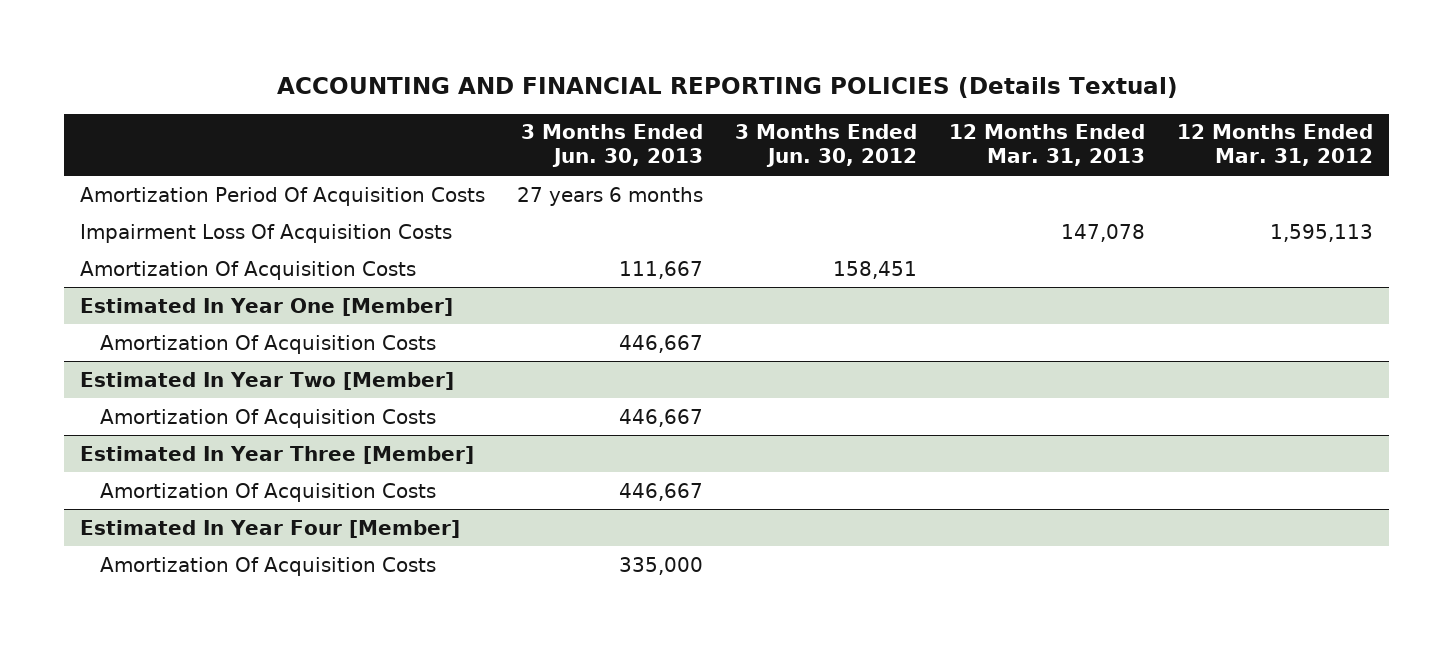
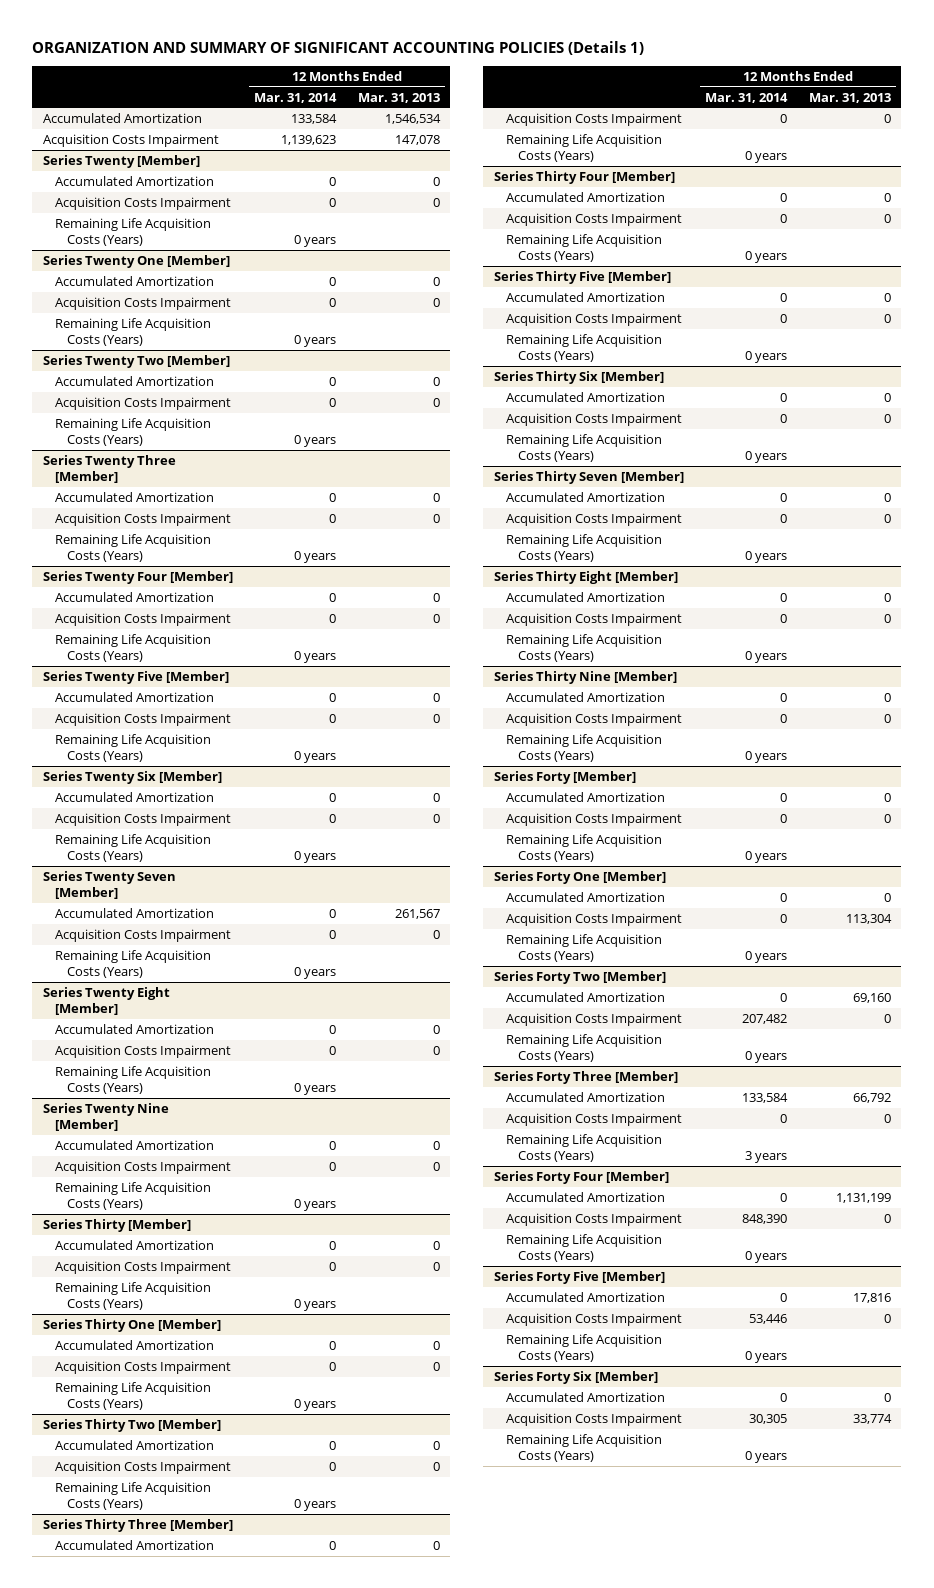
[276,77,1178,99] ACCOUNTING AND FINANCIAL REPORTING POLICIES (Details Textual) -> [32,40,645,55] ORGANIZATION AND SUMMARY OF SIGNIFICANT ACCOUNTING POLICIES (Details 1)
[521,124,704,168] 3 Months Ended Jun. 30, 2013 -> none
[735,124,918,168] 3 Months Ended Jun. 30, 2012 -> none
[1176,124,1373,167] 12 Months Ended Mar. 31, 2012 -> none
none -> [254,92,338,103] Mar. 31, 2014
[80,186,486,206] Amortization Period Of Acquisition Costs -> none
[80,260,417,280] Amortization Of Acquisition Costs -> none
[80,297,454,316] Estimated In Year One [Member] -> none
[99,334,436,354] Amortization Of Acquisition Costs -> none
[80,371,455,390] Estimated In Year Two [Member] -> none
[99,408,436,428] Amortization Of Acquisition Costs -> none
[80,445,475,464] Estimated In Year Three [Member] -> none
[99,482,436,502] Amortization Of Acquisition Costs -> none
[80,519,461,538] Estimated In Year Four [Member] -> none
[99,556,436,576] Amortization Of Acquisition Costs -> none
none -> [42,113,202,124] Accumulated Amortization
[80,223,453,243] Impairment Loss Of Acquisition Costs -> [42,134,219,148] Acquisition Costs Impairment
none -> [42,155,200,169] Series Twenty [Member]
none -> [54,176,214,187] Accumulated Amortization
none -> [54,197,231,211] Acquisition Costs Impairment
none -> [54,218,211,247] Remaining Life Acquisition Costs (Years)
none -> [42,255,230,269] Series Twenty One [Member]
none -> [54,276,214,287] Accumulated Amortization
none -> [54,297,231,311] Acquisition Costs Impairment
none -> [54,318,211,347] Remaining Life Acquisition Costs (Years)
none -> [42,355,230,369] Series Twenty Two [Member]
none -> [54,376,214,387] Accumulated Amortization
none -> [54,397,231,411] Acquisition Costs Impairment
none -> [54,418,211,447] Remaining Life Acquisition Costs (Years)
none -> [42,455,176,484] Series Twenty Three [Member]
none -> [54,492,214,503] Accumulated Amortization
none -> [54,513,231,527] Acquisition Costs Impairment
none -> [54,534,211,563] Remaining Life Acquisition Costs (Years)
none -> [42,571,233,585] Series Twenty Four [Member]
none -> [54,592,214,603] Accumulated Amortization
none -> [54,613,231,627] Acquisition Costs Impairment
none -> [54,634,211,663] Remaining Life Acquisition Costs (Years)
none -> [42,671,229,685] Series Twenty Five [Member]
none -> [54,692,214,703] Accumulated Amortization
none -> [54,713,231,727] Acquisition Costs Impairment
none -> [54,734,211,763] Remaining Life Acquisition Costs (Years)
none -> [42,771,222,785] Series Twenty Six [Member]
none -> [54,792,214,803] Accumulated Amortization
none -> [54,813,231,827] Acquisition Costs Impairment
none -> [54,834,211,863] Remaining Life Acquisition Costs (Years)
none -> [42,871,176,900] Series Twenty Seven [Member]
none -> [54,908,214,919] Accumulated Amortization
none -> [54,929,231,943] Acquisition Costs Impairment
none -> [54,950,211,979] Remaining Life Acquisition Costs (Years)
none -> [42,987,170,1016] Series Twenty Eight [Member]
none -> [54,1024,214,1035] Accumulated Amortization
none -> [54,1045,231,1059] Acquisition Costs Impairment
none -> [54,1066,211,1095] Remaining Life Acquisition Costs (Years)
none -> [42,1103,169,1132] Series Twenty Nine [Member]
none -> [54,1140,214,1151] Accumulated Amortization
none -> [54,1161,231,1175] Acquisition Costs Impairment
none -> [54,1182,211,1211] Remaining Life Acquisition Costs (Years)
none -> [42,1219,191,1233] Series Thirty [Member]
none -> [54,1240,214,1251] Accumulated Amortization
none -> [54,1261,231,1275] Acquisition Costs Impairment
none -> [54,1282,211,1311] Remaining Life Acquisition Costs (Years)
none -> [42,1319,221,1333] Series Thirty One [Member]
none -> [54,1340,214,1351] Accumulated Amortization
none -> [54,1361,231,1375] Acquisition Costs Impairment
none -> [54,1382,211,1411] Remaining Life Acquisition Costs (Years)
none -> [42,1419,221,1433] Series Thirty Two [Member]
none -> [54,1440,214,1451] Accumulated Amortization
none -> [54,1461,231,1475] Acquisition Costs Impairment
none -> [54,1482,211,1511] Remaining Life Acquisition Costs (Years)
none -> [42,1519,233,1533] Series Thirty Three [Member]
none -> [54,1540,214,1551] Accumulated Amortization
none -> [505,113,682,127] Acquisition Costs Impairment
none -> [505,134,662,163] Remaining Life Acquisition Costs (Years)
none -> [494,171,676,185] Series Thirty Four [Member]
none -> [505,192,665,203] Accumulated Amortization
none -> [505,213,682,227] Acquisition Costs Impairment
none -> [505,234,662,263] Remaining Life Acquisition Costs (Years)
none -> [494,271,672,285] Series Thirty Five [Member]
none -> [505,292,665,303] Accumulated Amortization
none -> [505,313,682,327] Acquisition Costs Impairment
none -> [505,334,662,363] Remaining Life Acquisition Costs (Years)
none -> [494,371,665,385] Series Thirty Six [Member]
none -> [505,392,665,403] Accumulated Amortization
none -> [505,413,682,427] Acquisition Costs Impairment
none -> [505,434,662,463] Remaining Life Acquisition Costs (Years)
none -> [494,471,685,485] Series Thirty Seven [Member]
none -> [505,492,665,503] Accumulated Amortization
none -> [505,513,682,527] Acquisition Costs Impairment
none -> [505,534,662,563] Remaining Life Acquisition Costs (Years)
none -> [494,571,679,585] Series Thirty Eight [Member]
none -> [505,592,665,603] Accumulated Amortization
none -> [505,613,682,627] Acquisition Costs Impairment
none -> [505,634,662,663] Remaining Life Acquisition Costs (Years)
none -> [494,671,678,685] Series Thirty Nine [Member]
none -> [505,692,665,703] Accumulated Amortization
none -> [505,713,682,727] Acquisition Costs Impairment
none -> [505,734,662,763] Remaining Life Acquisition Costs (Years)
none -> [494,771,637,785] Series Forty [Member]
none -> [505,792,665,803] Accumulated Amortization
none -> [505,813,682,827] Acquisition Costs Impairment
none -> [505,834,662,863] Remaining Life Acquisition Costs (Years)
none -> [494,871,667,885] Series Forty One [Member]
none -> [505,892,665,903] Accumulated Amortization
none -> [505,913,682,927] Acquisition Costs Impairment
none -> [505,934,662,963] Remaining Life Acquisition Costs (Years)
none -> [494,971,667,985] Series Forty Two [Member]
none -> [505,992,665,1003] Accumulated Amortization
none -> [505,1013,682,1027] Acquisition Costs Impairment
none -> [505,1034,662,1063] Remaining Life Acquisition Costs (Years)
none -> [494,1071,679,1085] Series Forty Three [Member]
none -> [505,1092,665,1103] Accumulated Amortization
none -> [505,1113,682,1127] Acquisition Costs Impairment
none -> [505,1134,662,1163] Remaining Life Acquisition Costs (Years)
none -> [494,1171,670,1185] Series Forty Four [Member]
none -> [505,1192,665,1203] Accumulated Amortization
none -> [505,1213,682,1227] Acquisition Costs Impairment
none -> [505,1234,662,1263] Remaining Life Acquisition Costs (Years)
none -> [494,1271,666,1285] Series Forty Five [Member]
none -> [505,1292,665,1303] Accumulated Amortization
none -> [505,1313,682,1327] Acquisition Costs Impairment
none -> [505,1334,662,1363] Remaining Life Acquisition Costs (Years)
none -> [494,1371,659,1385] Series Forty Six [Member]
none -> [505,1392,665,1403] Accumulated Amortization
none -> [505,1413,682,1427] Acquisition Costs Impairment
none -> [505,1434,662,1463] Remaining Life Acquisition Costs (Years)

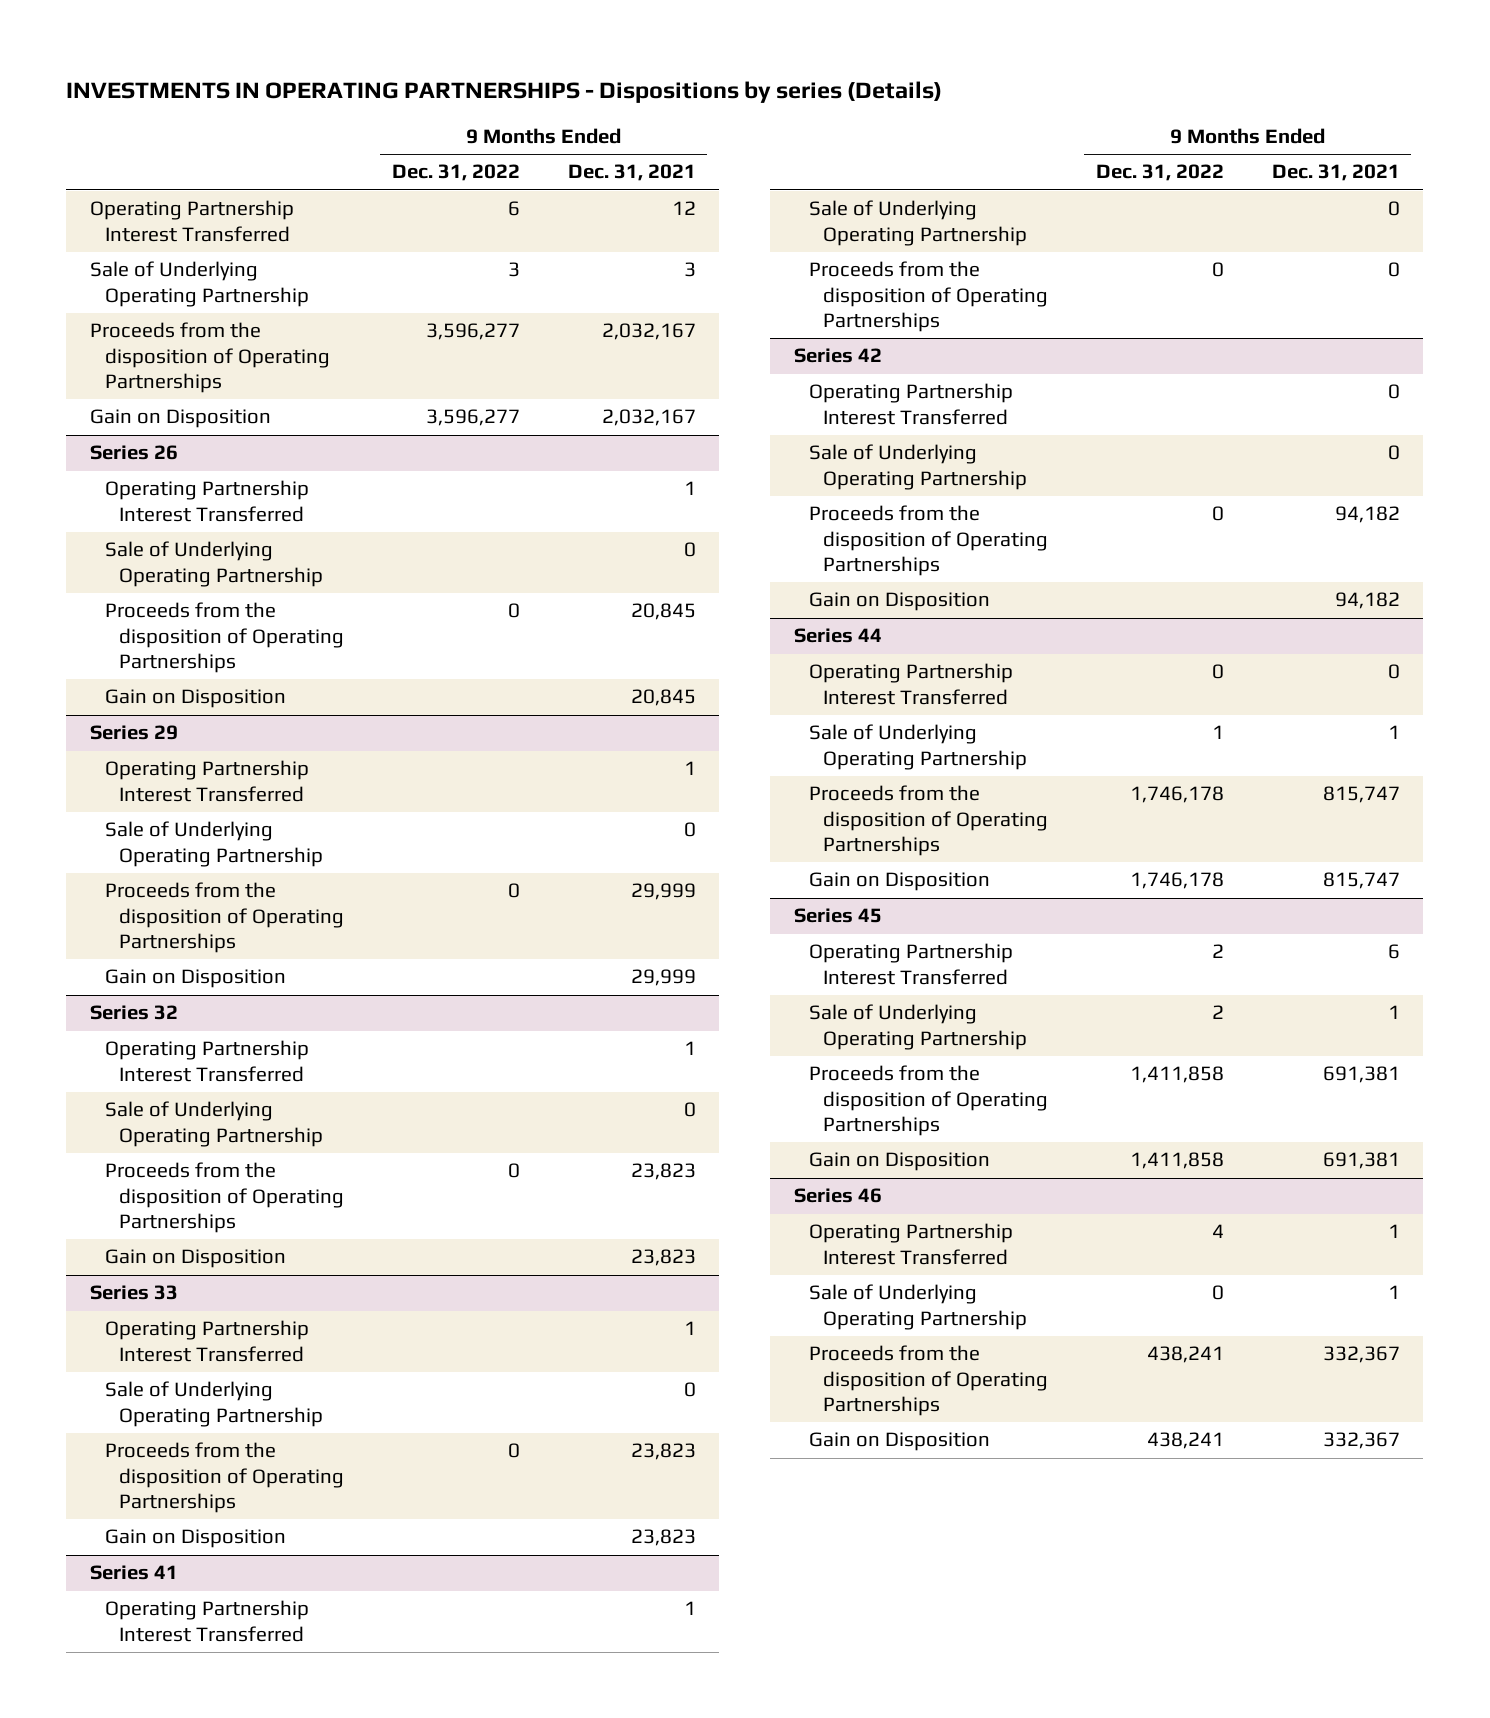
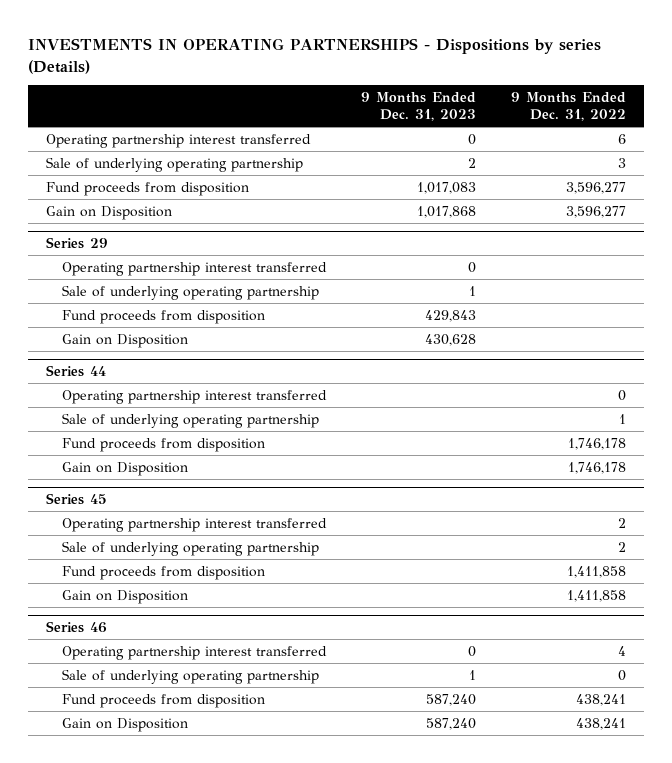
[567,164,696,182] Dec. 31, 2021 -> none
none -> [361,92,477,122] 9 Months Ended Dec. 31, 2023
[90,200,295,242] Operating Partnership Interest Transferred -> [45,133,311,148] Operating partnership interest transferred
[90,261,309,307] Sale of Underlying Operating Partnership -> [45,156,303,172] Sale of underlying operating partnership
[90,322,330,393] Proceeds from the disposition of Operating Partnerships -> [45,181,249,196] Fund proceeds from disposition
[90,445,179,461] Series 26 -> none
[104,480,309,522] Operating Partnership Interest Transferred -> none
[104,541,324,587] Sale of Underlying Operating Partnership -> none
[104,602,345,673] Proceeds from the disposition of Operating Partnerships -> none
[104,689,286,709] Gain on Disposition -> none
[104,882,345,953] Proceeds from the disposition of Operating Partnerships -> none
[104,760,309,802] Operating Partnership Interest Transferred -> [62,261,328,276] Operating partnership interest transferred
[104,821,324,867] Sale of Underlying Operating Partnership -> [62,284,320,300] Sale of underlying operating partnership
none -> [62,309,266,324] Fund proceeds from disposition
[90,1005,179,1021] Series 32 -> none
[104,1040,309,1082] Operating Partnership Interest Transferred -> none
[104,1101,324,1147] Sale of Underlying Operating Partnership -> none
[104,1162,345,1233] Proceeds from the disposition of Operating Partnerships -> none
[104,1249,286,1269] Gain on Disposition -> none
[90,1285,179,1301] Series 33 -> none
[104,1320,309,1362] Operating Partnership Interest Transferred -> none
[104,1381,324,1427] Sale of Underlying Operating Partnership -> none
[104,1442,345,1513] Proceeds from the disposition of Operating Partnerships -> none
[104,1529,286,1549] Gain on Disposition -> none
[90,1565,179,1581] Series 41 -> none
[104,1600,309,1642] Operating Partnership Interest Transferred -> none
[808,200,1028,246] Sale of Underlying Operating Partnership -> none
[808,261,1049,332] Proceeds from the disposition of Operating Partnerships -> none
[794,348,883,364] Series 42 -> none
[808,383,1013,425] Operating Partnership Interest Transferred -> none
[808,444,1028,490] Sale of Underlying Operating Partnership -> none
[808,505,1049,576] Proceeds from the disposition of Operating Partnerships -> none
[808,592,990,612] Gain on Disposition -> none
[808,663,1013,705] Operating Partnership Interest Transferred -> [62,389,328,404] Operating partnership interest transferred
[808,724,1028,770] Sale of Underlying Operating Partnership -> [62,412,320,428] Sale of underlying operating partnership
[808,785,1049,856] Proceeds from the disposition of Operating Partnerships -> [62,437,266,452] Fund proceeds from disposition
[808,943,1013,985] Operating Partnership Interest Transferred -> [62,517,328,532] Operating partnership interest transferred
[808,1004,1028,1050] Sale of Underlying Operating Partnership -> [62,540,320,556] Sale of underlying operating partnership
[808,1065,1049,1136] Proceeds from the disposition of Operating Partnerships -> [62,565,266,580] Fund proceeds from disposition
[808,1223,1013,1265] Operating Partnership Interest Transferred -> [62,645,328,660] Operating partnership interest transferred
[808,1284,1028,1330] Sale of Underlying Operating Partnership -> [62,668,320,684] Sale of underlying operating partnership
[808,1345,1049,1416] Proceeds from the disposition of Operating Partnerships -> [62,693,266,708] Fund proceeds from disposition

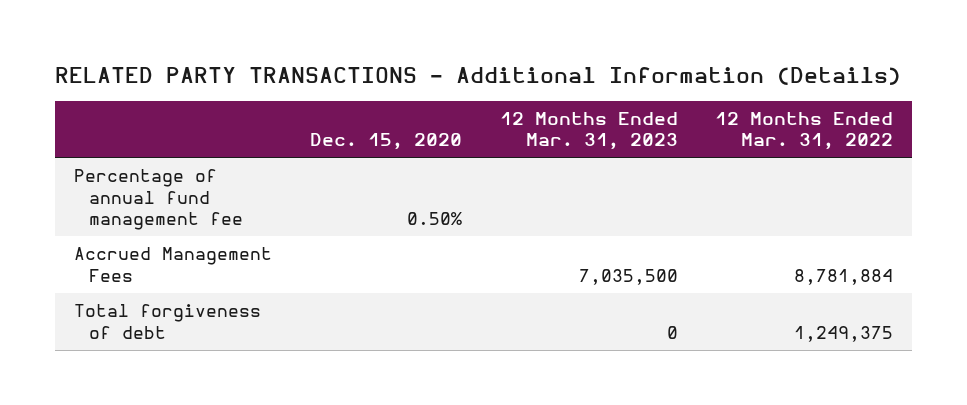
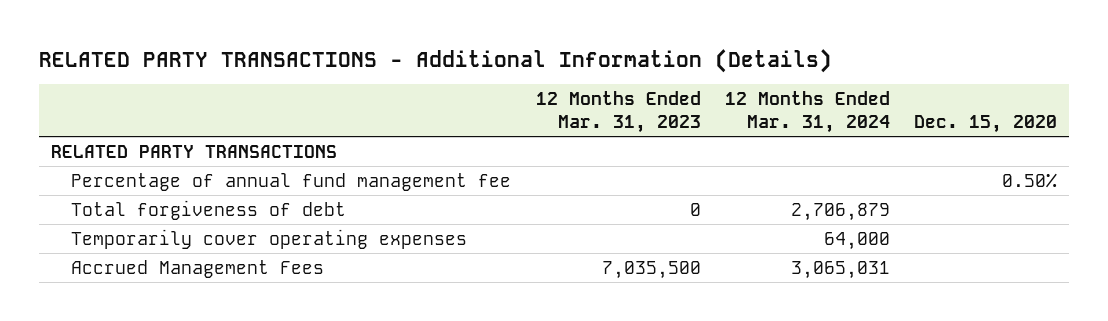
[715,112,894,151] 12 Months Ended Mar. 31, 2022 -> none
none -> [724,91,890,133] 12 Months Ended Mar. 31, 2024
none -> [51,144,338,158] RELATED PARTY TRANSACTIONS
none -> [71,228,468,249] Temporarily cover operating expenses
[74,247,273,282] Accrued Management Fees -> [71,259,325,278] Accrued Management Fees

